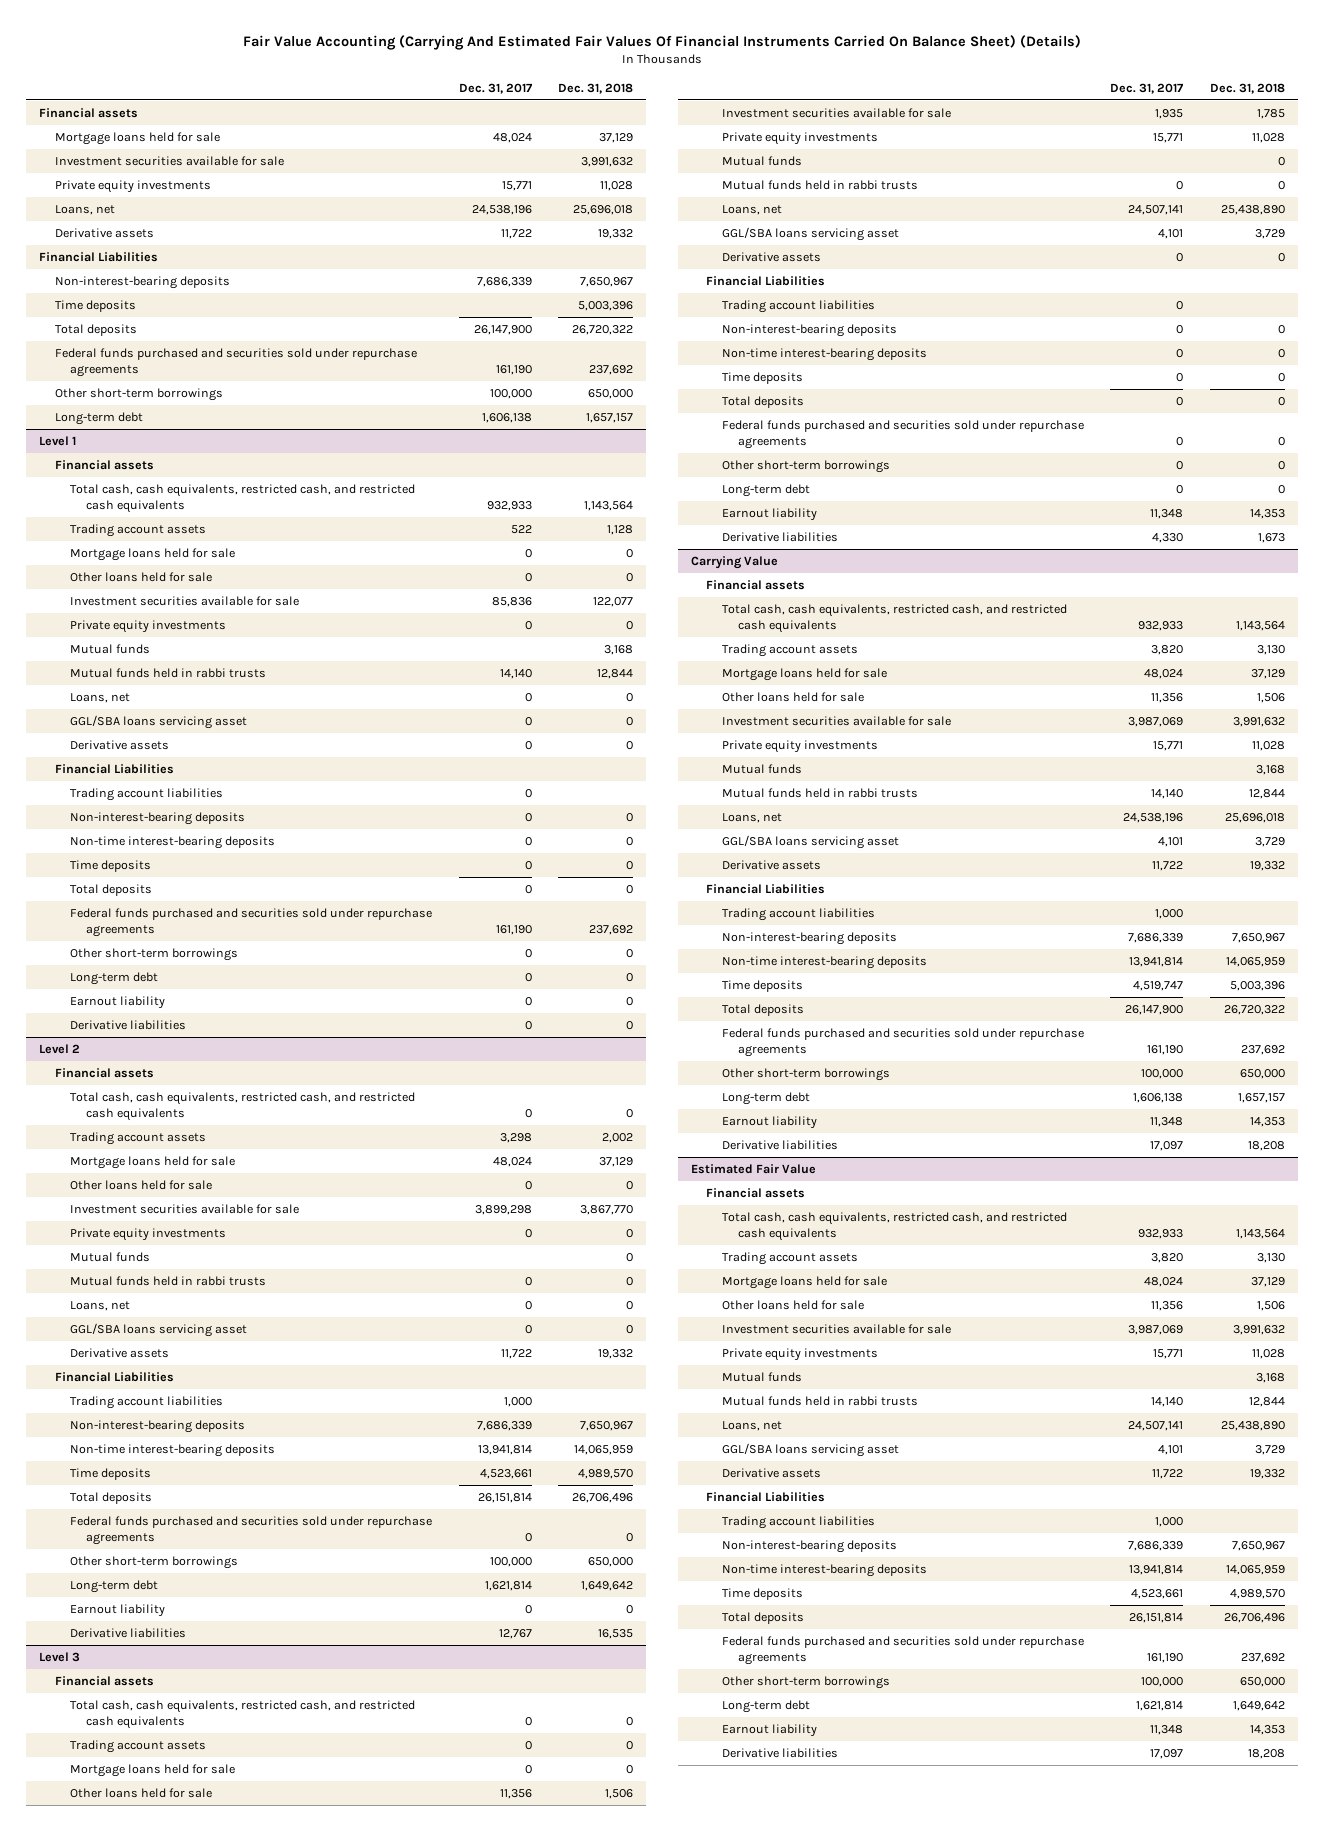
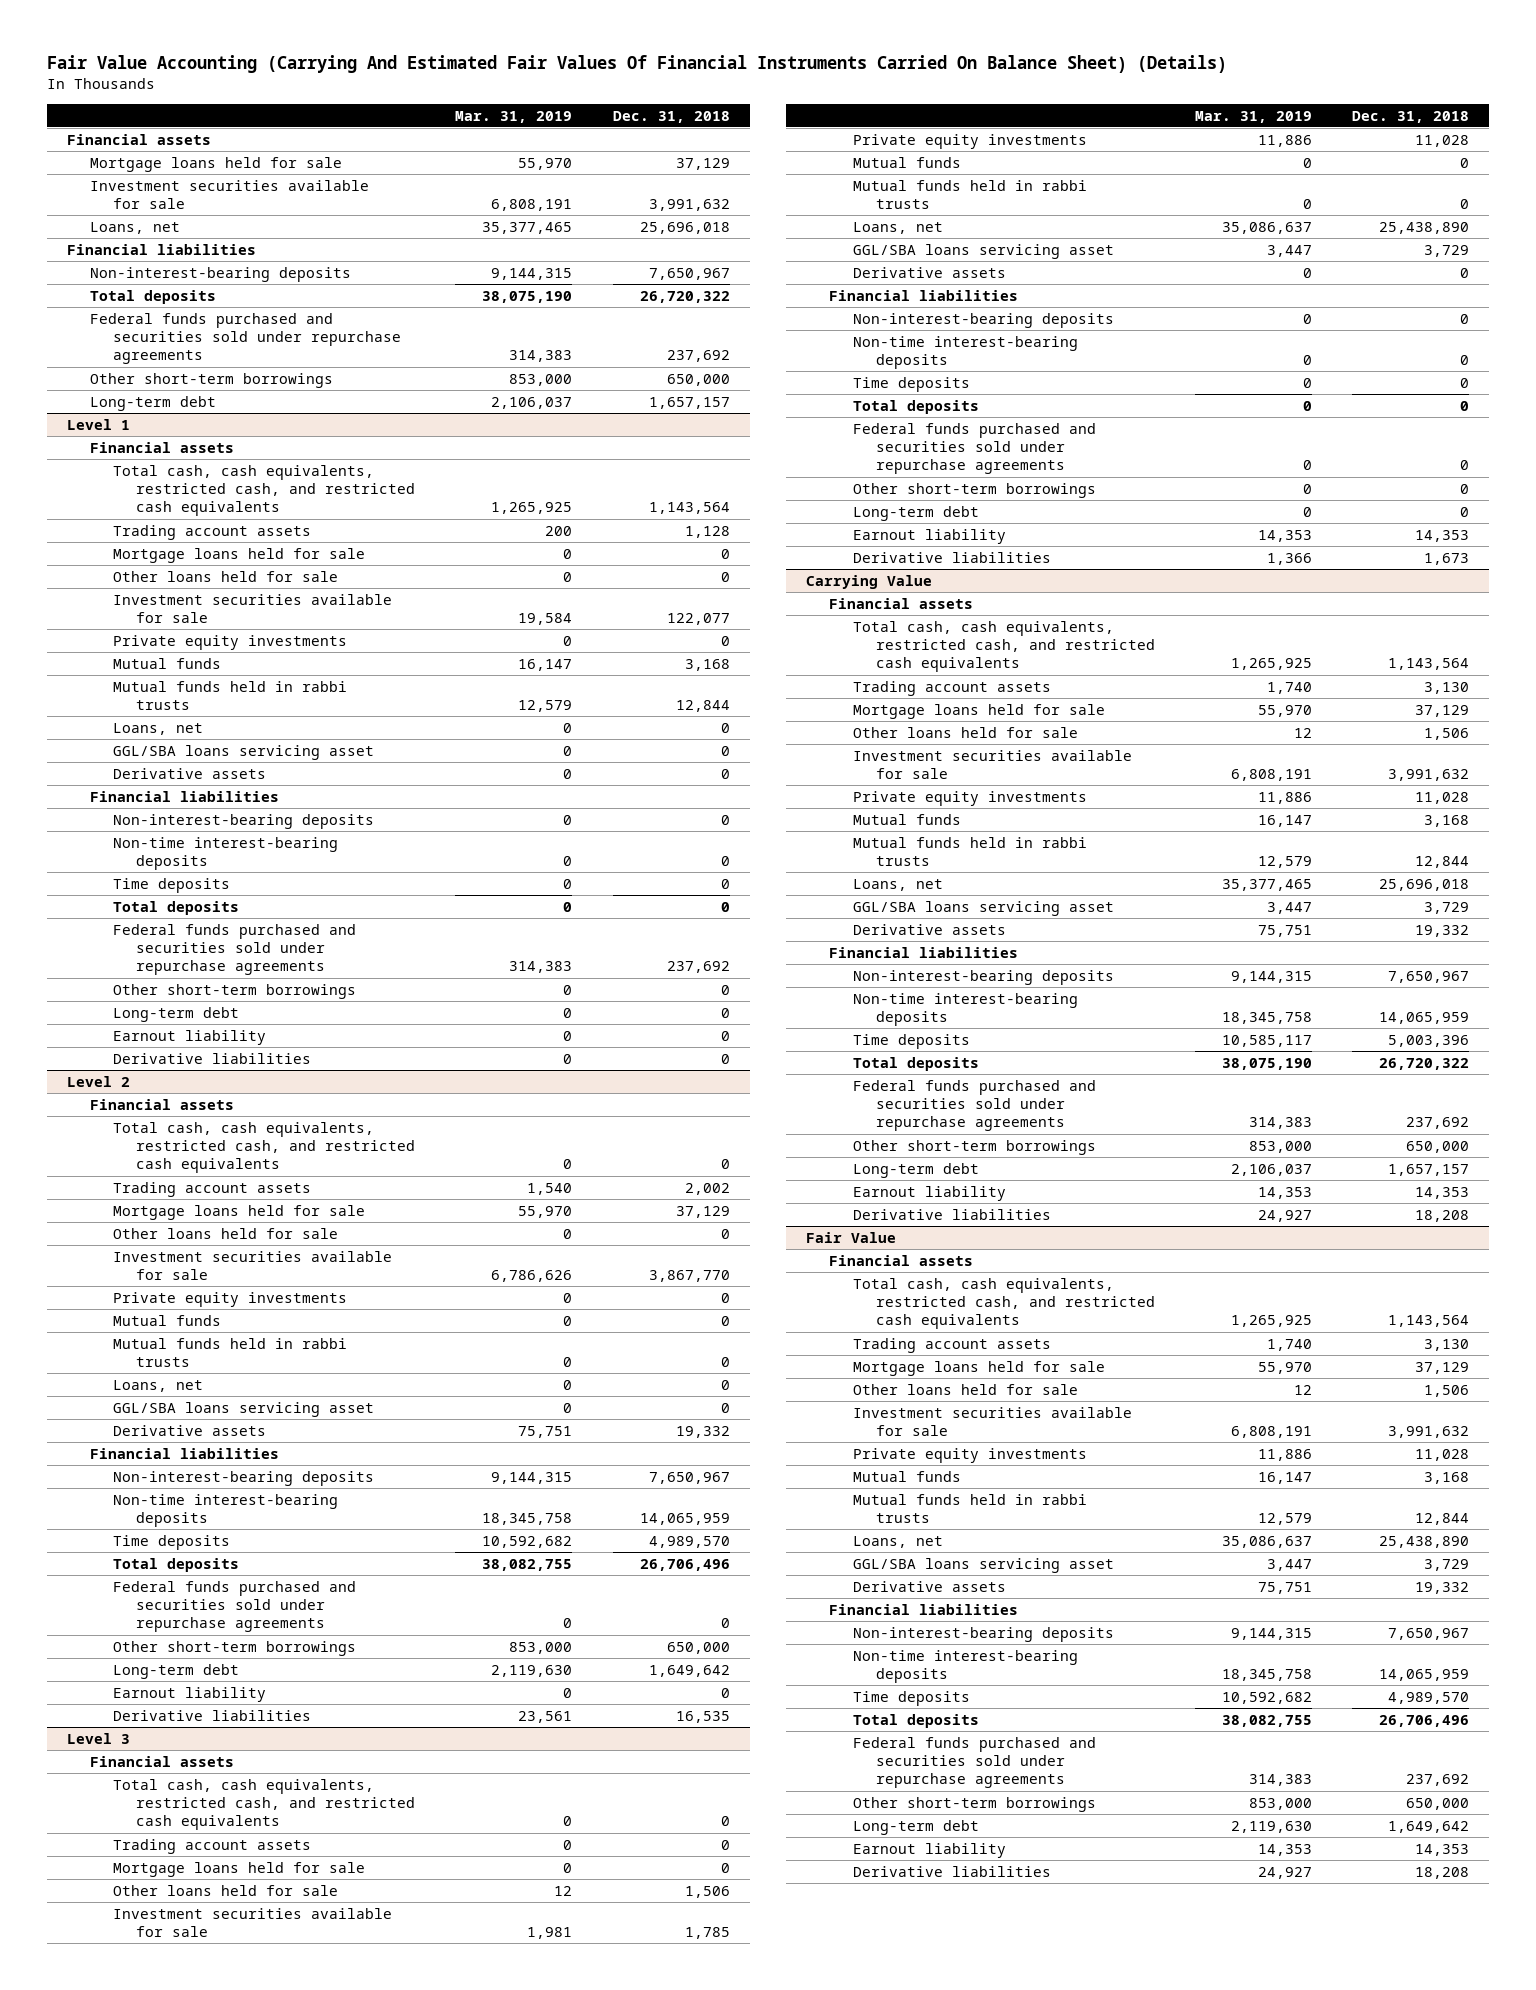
[458,82,532,94] Dec. 31, 2017 -> none
none -> [455,110,573,123] Mar. 31, 2019
[54,180,211,194] Private equity investments -> none
[54,228,154,239] Derivative assets -> none
[39,252,159,263] Financial Liabilities -> [66,243,256,255] Financial liabilities
[54,300,136,313] Time deposits -> none
[70,788,224,802] Trading account liabilities -> none
[54,764,174,775] Financial Liabilities -> [89,790,279,802] Financial liabilities
[70,1396,224,1410] Trading account liabilities -> none
[54,1372,174,1383] Financial Liabilities -> [89,1447,279,1459] Financial liabilities
[722,300,876,314] Trading account liabilities -> none
[706,276,826,287] Financial Liabilities -> [829,289,1019,301] Financial liabilities
[722,908,876,922] Trading account liabilities -> none
[706,884,826,895] Financial Liabilities -> [829,946,1019,958] Financial liabilities
[690,1164,816,1175] Estimated Fair Value -> [806,1231,897,1243] Fair Value
[722,1516,876,1530] Trading account liabilities -> none
[706,1492,826,1503] Financial Liabilities -> [829,1603,1019,1615] Financial liabilities

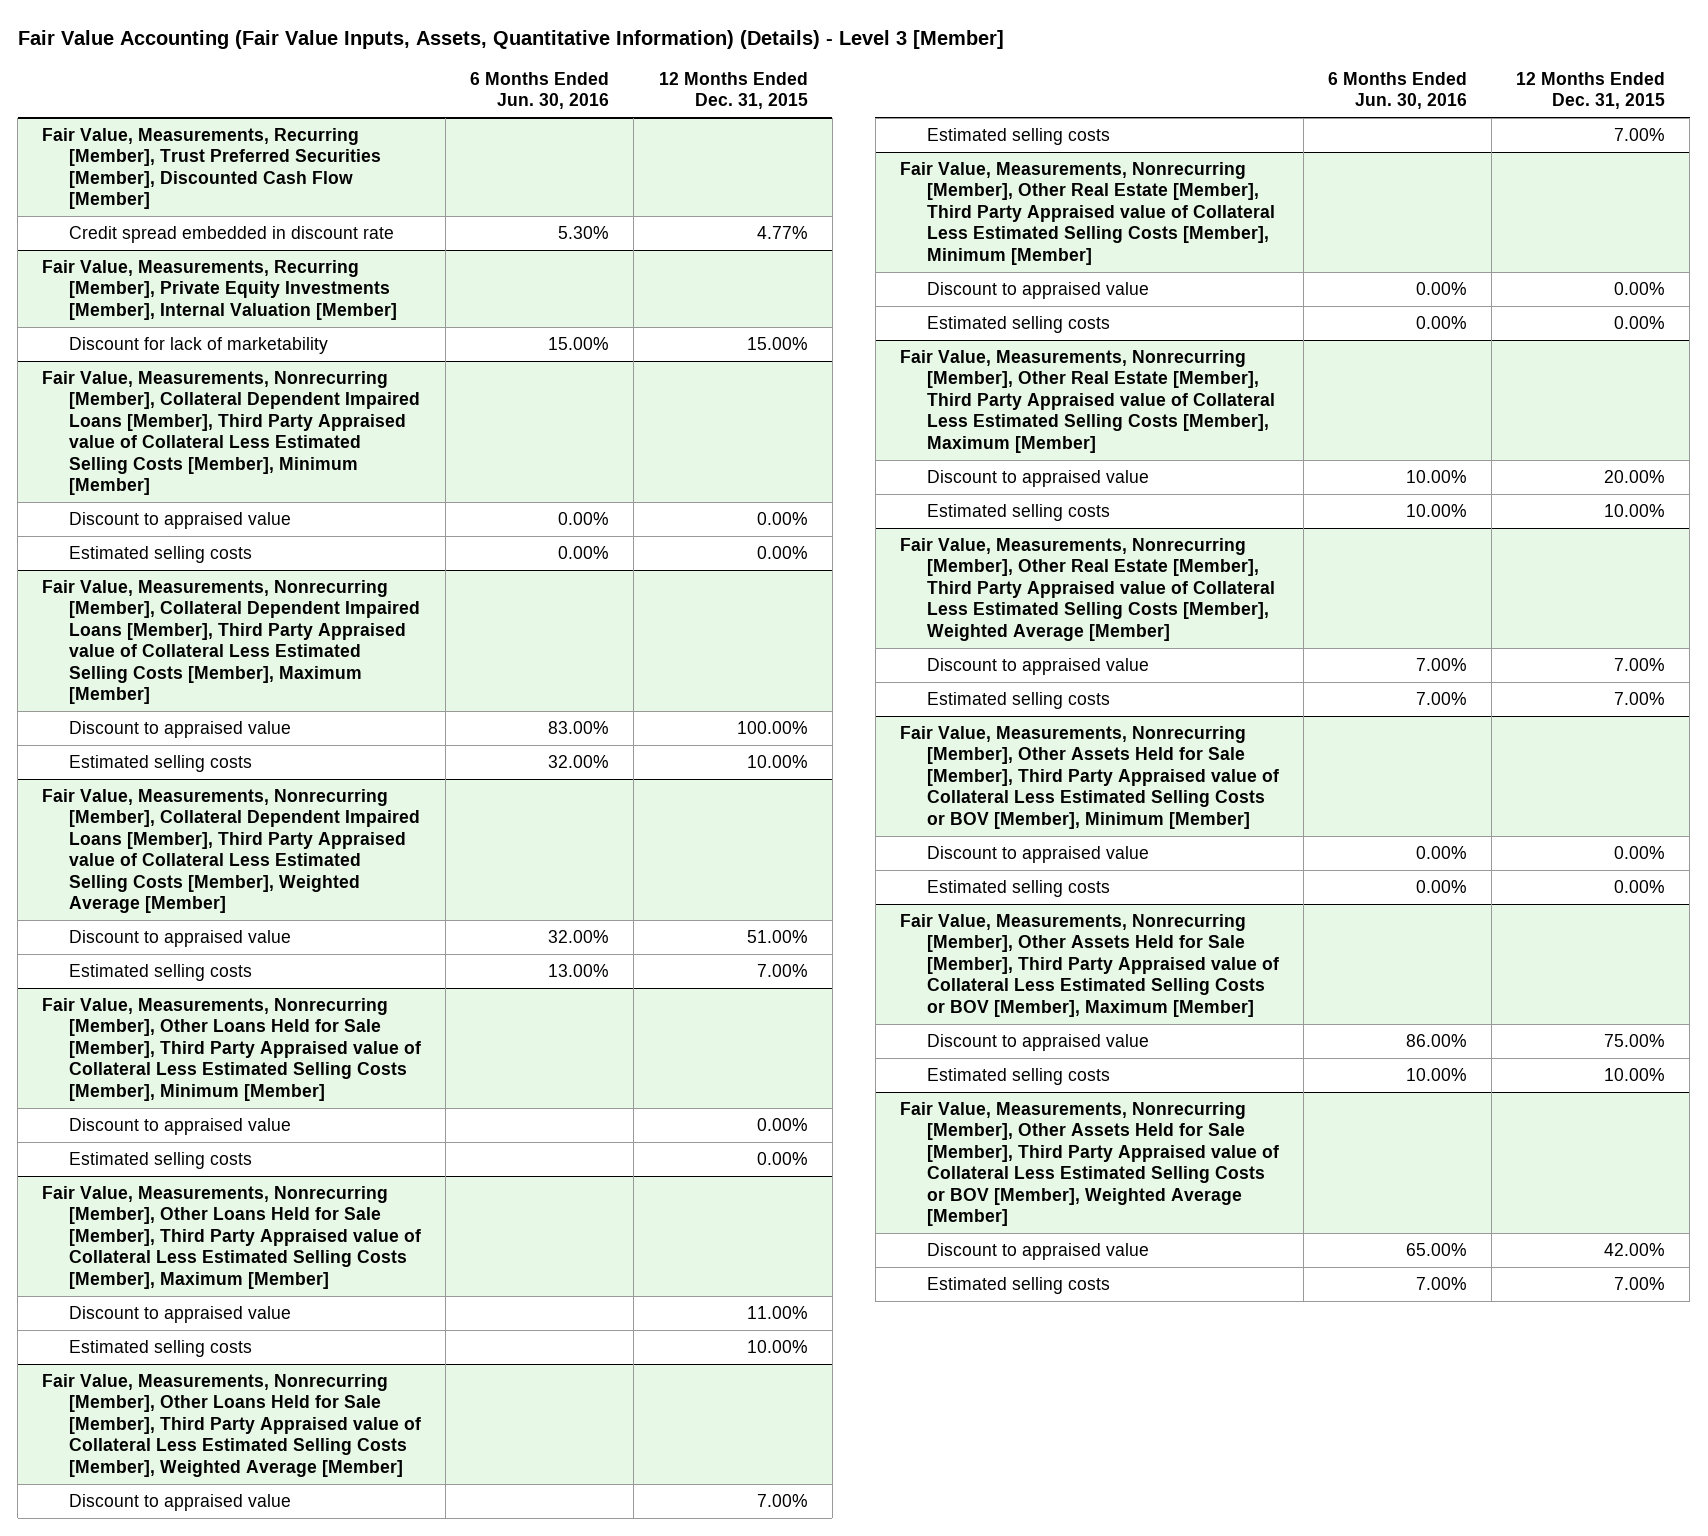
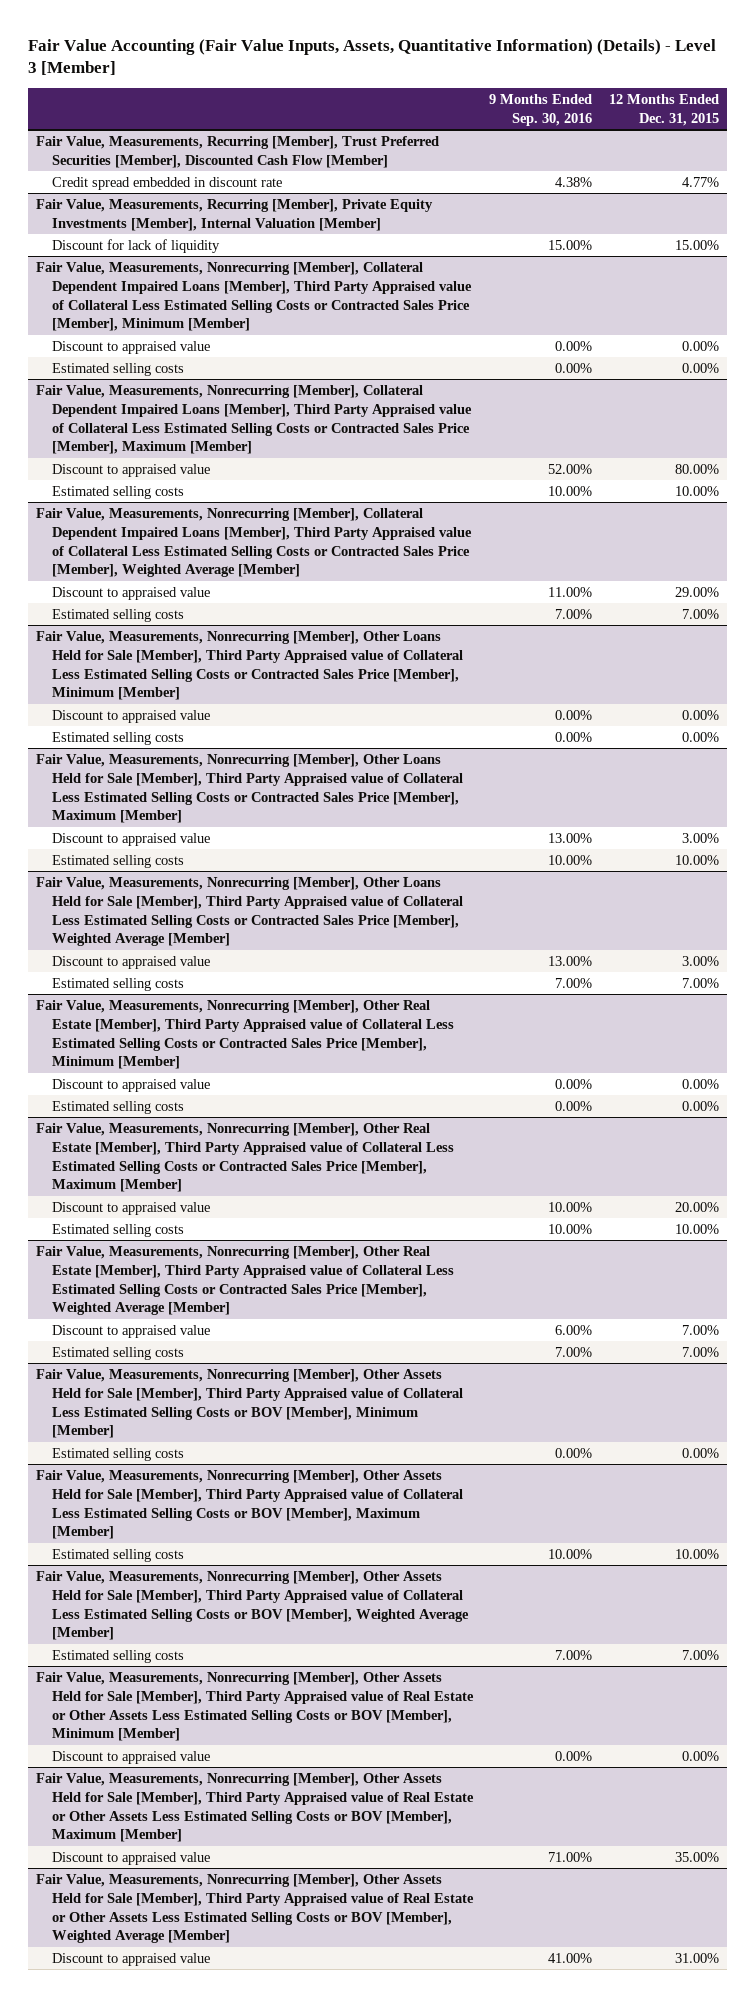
[470,71,610,110] 6 Months Ended Jun. 30, 2016 -> none
none -> [489,93,593,126] 9 Months Ended Sep. 30, 2016
[68,336,328,354] Discount for lack of marketability -> [51,238,220,253] Discount for lack of liquidity
[42,370,420,496] Fair Value, Measurements, Nonrecurring [Member], Collateral Dependent Impaired Loans [Member], Third Party Appraised value of Collateral Less Estimated Selling Costs [Member], Minimum [Member] -> [36,261,472,332] Fair Value, Measurements, Nonrecurring [Member], Collateral Dependent Impaired Loans [Member], Third Party Appraised value of Collateral Less Estimated Selling Costs or Contracted Sales Price [Member], Minimum [Member]
[42,579,420,705] Fair Value, Measurements, Nonrecurring [Member], Collateral Dependent Impaired Loans [Member], Third Party Appraised value of Collateral Less Estimated Selling Costs [Member], Maximum [Member] -> [36,384,472,455] Fair Value, Measurements, Nonrecurring [Member], Collateral Dependent Impaired Loans [Member], Third Party Appraised value of Collateral Less Estimated Selling Costs or Contracted Sales Price [Member], Maximum [Member]
[736,720,808,734] 100.00% -> [674,463,719,474] 80.00%
[42,788,420,914] Fair Value, Measurements, Nonrecurring [Member], Collateral Dependent Impaired Loans [Member], Third Party Appraised value of Collateral Less Estimated Selling Costs [Member], Weighted Average [Member] -> [36,507,472,578] Fair Value, Measurements, Nonrecurring [Member], Collateral Dependent Impaired Loans [Member], Third Party Appraised value of Collateral Less Estimated Selling Costs or Contracted Sales Price [Member], Weighted Average [Member]
[746,929,808,943] 51.00% -> [674,586,719,597] 29.00%
[42,997,421,1101] Fair Value, Measurements, Nonrecurring [Member], Other Loans Held for Sale [Member], Third Party Appraised value of Collateral Less Estimated Selling Costs [Member], Minimum [Member] -> [36,630,463,701] Fair Value, Measurements, Nonrecurring [Member], Other Loans Held for Sale [Member], Third Party Appraised value of Collateral Less Estimated Selling Costs or Contracted Sales Price [Member], Minimum [Member]
[42,1185,421,1289] Fair Value, Measurements, Nonrecurring [Member], Other Loans Held for Sale [Member], Third Party Appraised value of Collateral Less Estimated Selling Costs [Member], Maximum [Member] -> [36,753,463,824] Fair Value, Measurements, Nonrecurring [Member], Other Loans Held for Sale [Member], Third Party Appraised value of Collateral Less Estimated Selling Costs or Contracted Sales Price [Member], Maximum [Member]
[746,1305,808,1319] 11.00% -> [681,832,719,843] 3.00%
[42,1373,421,1477] Fair Value, Measurements, Nonrecurring [Member], Other Loans Held for Sale [Member], Third Party Appraised value of Collateral Less Estimated Selling Costs [Member], Weighted Average [Member] -> [36,876,463,947] Fair Value, Measurements, Nonrecurring [Member], Other Loans Held for Sale [Member], Third Party Appraised value of Collateral Less Estimated Selling Costs or Contracted Sales Price [Member], Weighted Average [Member]
[756,1493,808,1507] 7.00% -> [681,955,719,966] 3.00%
[900,161,1275,265] Fair Value, Measurements, Nonrecurring [Member], Other Real Estate [Member], Third Party Appraised value of Collateral Less Estimated Selling Costs [Member], Minimum [Member] -> [36,999,454,1070] Fair Value, Measurements, Nonrecurring [Member], Other Real Estate [Member], Third Party Appraised value of Collateral Less Estimated Selling Costs or Contracted Sales Price [Member], Minimum [Member]
[900,349,1275,453] Fair Value, Measurements, Nonrecurring [Member], Other Real Estate [Member], Third Party Appraised value of Collateral Less Estimated Selling Costs [Member], Maximum [Member] -> [36,1122,454,1193] Fair Value, Measurements, Nonrecurring [Member], Other Real Estate [Member], Third Party Appraised value of Collateral Less Estimated Selling Costs or Contracted Sales Price [Member], Maximum [Member]
[900,537,1275,641] Fair Value, Measurements, Nonrecurring [Member], Other Real Estate [Member], Third Party Appraised value of Collateral Less Estimated Selling Costs [Member], Weighted Average [Member] -> [36,1245,454,1316] Fair Value, Measurements, Nonrecurring [Member], Other Real Estate [Member], Third Party Appraised value of Collateral Less Estimated Selling Costs or Contracted Sales Price [Member], Weighted Average [Member]
[926,845,1149,863] Discount to appraised value -> none
[926,1033,1149,1051] Discount to appraised value -> none
[926,1242,1149,1260] Discount to appraised value -> none
none -> [36,1671,474,1742] Fair Value, Measurements, Nonrecurring [Member], Other Assets Held for Sale [Member], Third Party Appraised value of Real Estate or Other Assets Less Estimated Selling Costs or BOV [Member], Minimum [Member]
none -> [51,1750,210,1764] Discount to appraised value
none -> [36,1772,474,1843] Fair Value, Measurements, Nonrecurring [Member], Other Assets Held for Sale [Member], Third Party Appraised value of Real Estate or Other Assets Less Estimated Selling Costs or BOV [Member], Maximum [Member]
none -> [51,1851,210,1865] Discount to appraised value
none -> [36,1873,474,1944] Fair Value, Measurements, Nonrecurring [Member], Other Assets Held for Sale [Member], Third Party Appraised value of Real Estate or Other Assets Less Estimated Selling Costs or BOV [Member], Weighted Average [Member]
none -> [51,1952,210,1966] Discount to appraised value

